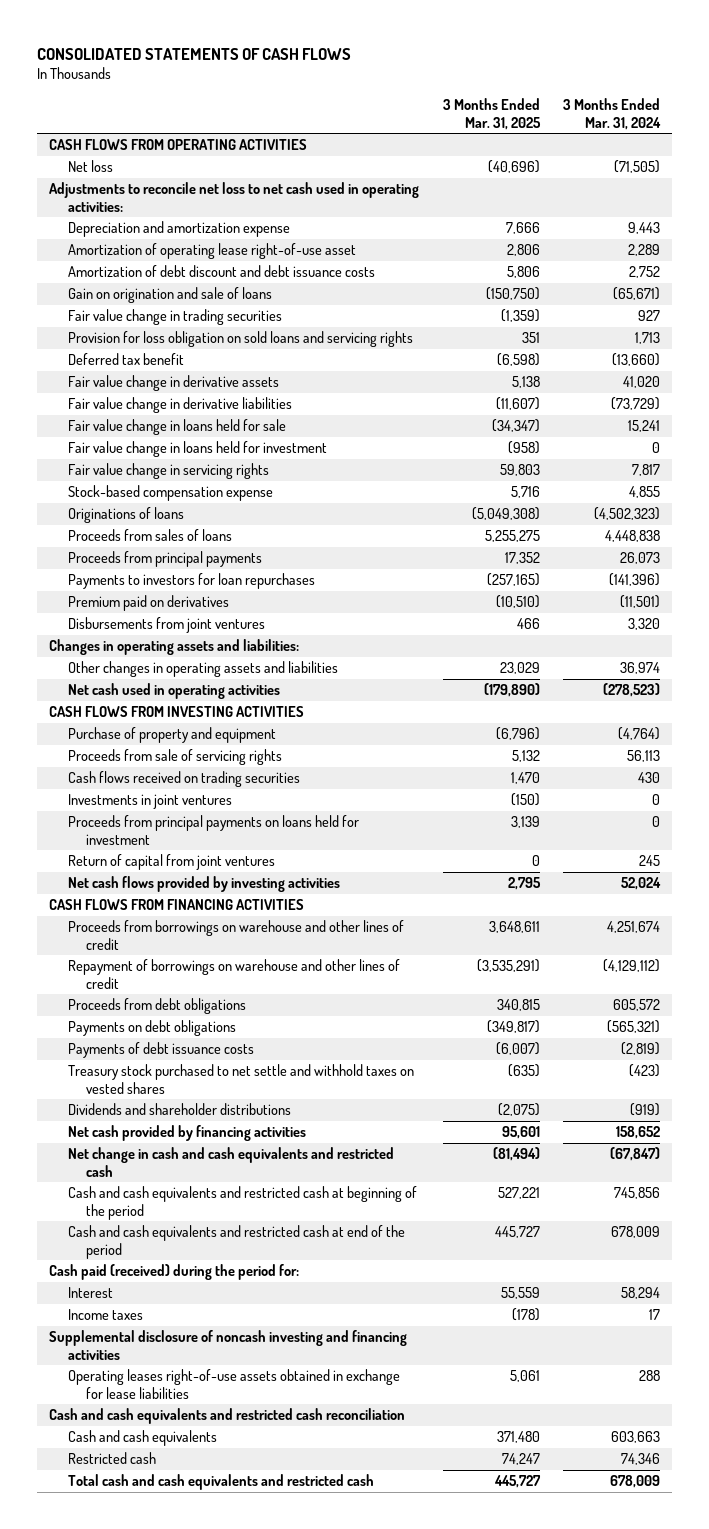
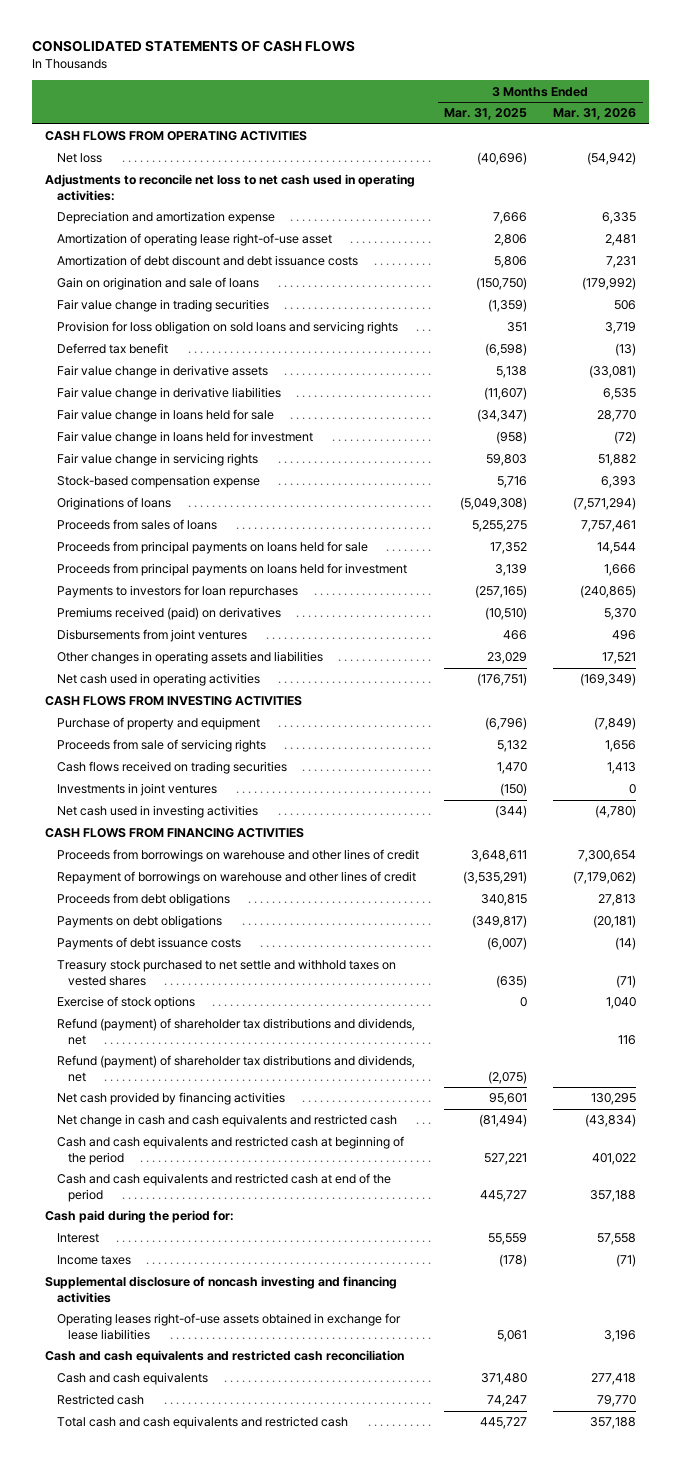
[562,98,661,130] 3 Months Ended Mar. 31, 2024 -> none
none -> [553,108,637,121] Mar. 31, 2026
[67,551,262,568] Proceeds from principal payments -> [56,541,368,555] Proceeds from principal payments on loans held for sale
[67,815,359,845] Proceeds from principal payments on loans held for investment -> [56,563,407,577] Proceeds from principal payments on loans held for investment
[67,595,229,612] Premium paid on derivatives -> [56,607,281,621] Premiums received (paid) on derivatives
[49,639,300,656] Changes in operating assets and liabilities: -> none
[483,683,540,698] (179,890) -> [477,673,528,687] (176,751)
[67,854,275,871] Return of capital from joint ventures -> none
[67,876,340,893] Net cash flows provided by investing activities -> [56,805,258,819] Net cash used in investing activities
[507,877,541,891] 2,795 -> [495,805,528,819] (344)
none -> [56,996,195,1010] Exercise of stock options
none -> [56,1018,415,1045] Refund (payment) of shareholder tax distributions and dividends, net
[67,1103,291,1116] Dividends and shareholder distributions -> [56,1055,415,1082] Refund (payment) of shareholder tax distributions and dividends, net
[49,1264,300,1281] Cash paid (received) during the period for: -> [45,1210,235,1224] Cash paid during the period for:

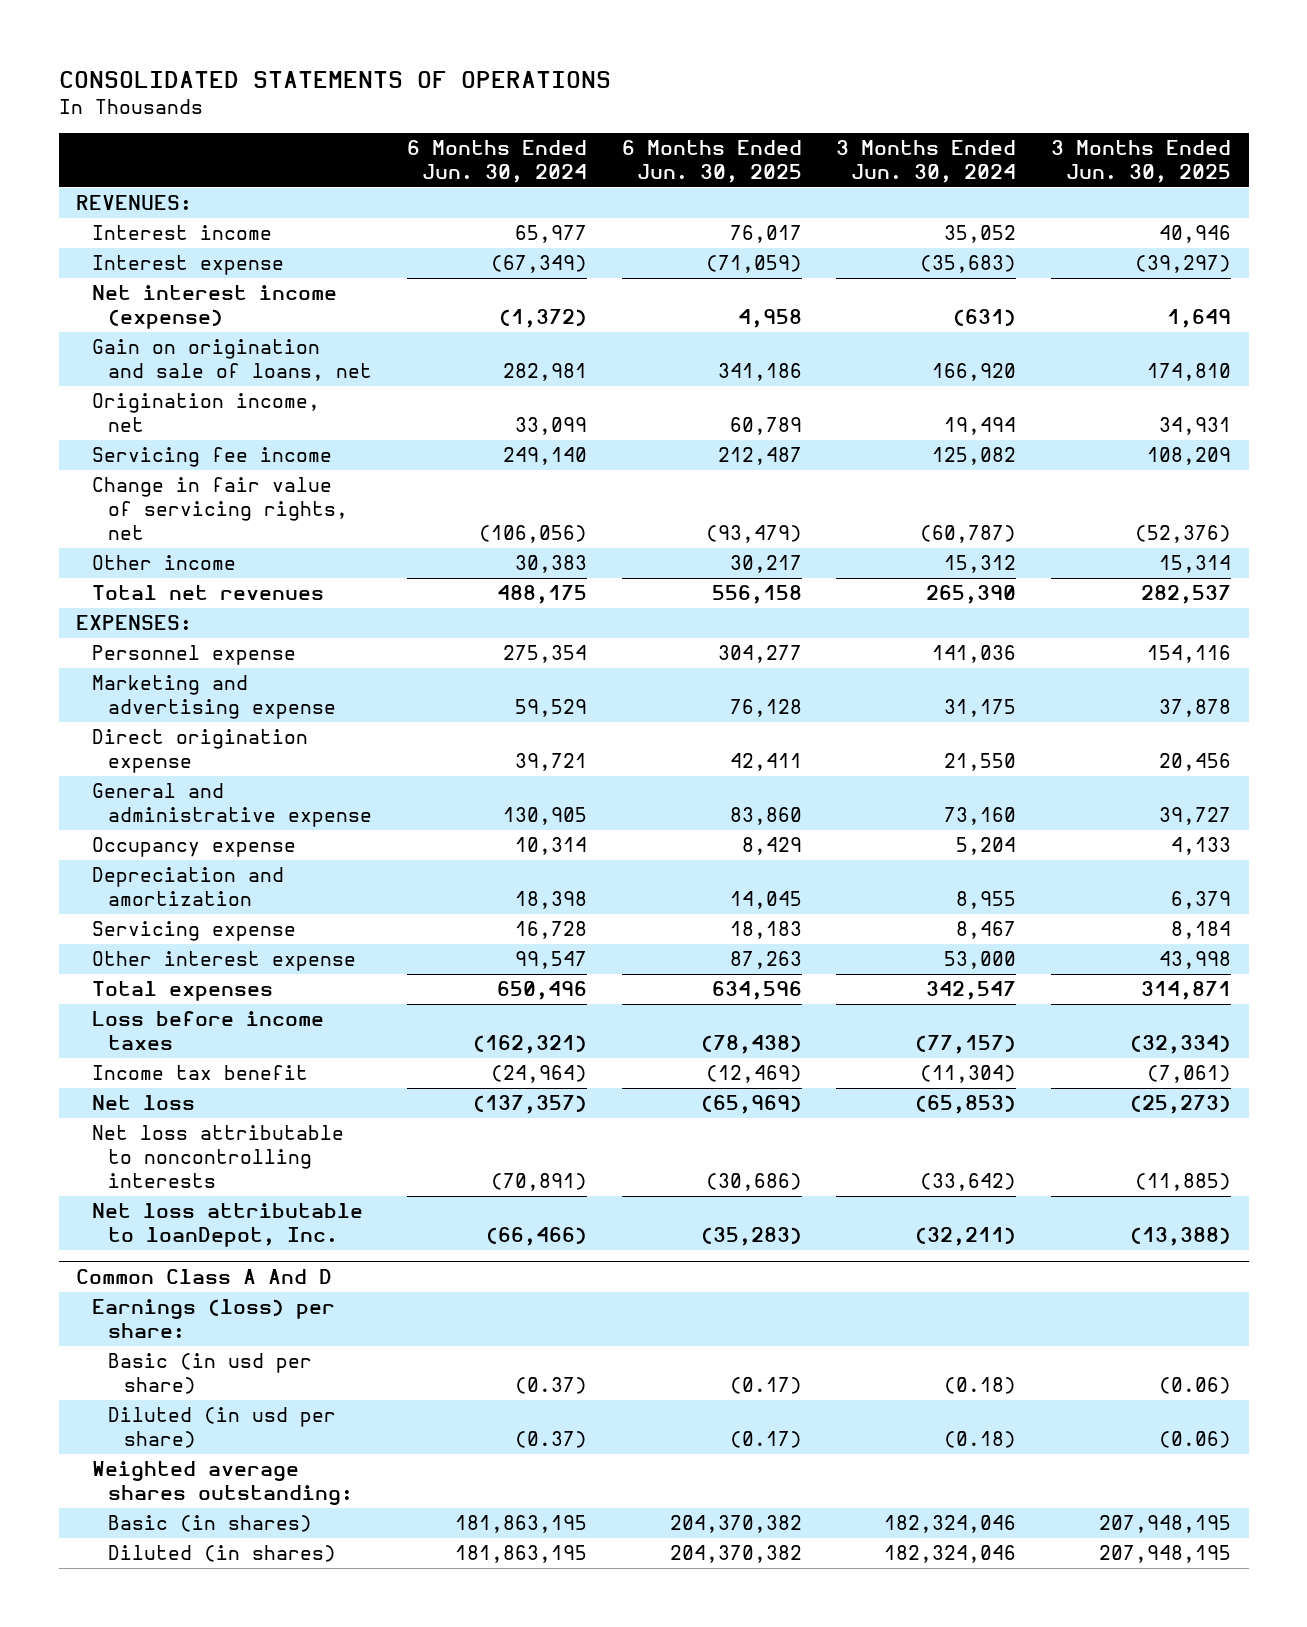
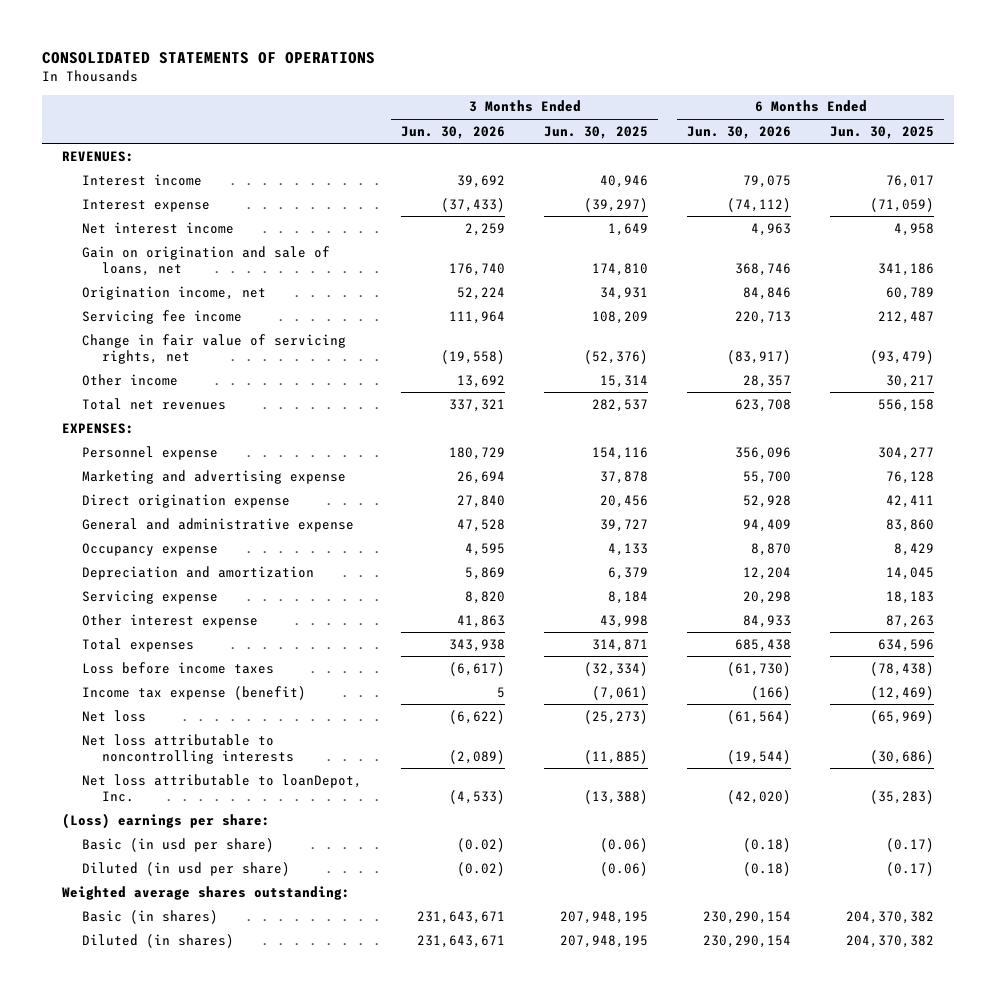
[406,140,587,184] 6 Months Ended Jun. 30, 2024 -> none
[836,140,1017,184] 3 Months Ended Jun. 30, 2024 -> none
none -> [400,125,505,139] Jun. 30, 2026
none -> [687,125,792,139] Jun. 30, 2026
[92,285,338,330] Net interest income (expense) -> [81,221,234,234] Net interest income
[92,1065,309,1081] Income tax benefit -> [81,685,306,700] Income tax expense (benefit)
[76,1269,333,1285] Common Class A And D -> none
[92,1299,336,1339] Earnings (loss) per share: -> [61,812,270,829] (Loss) earnings per share:

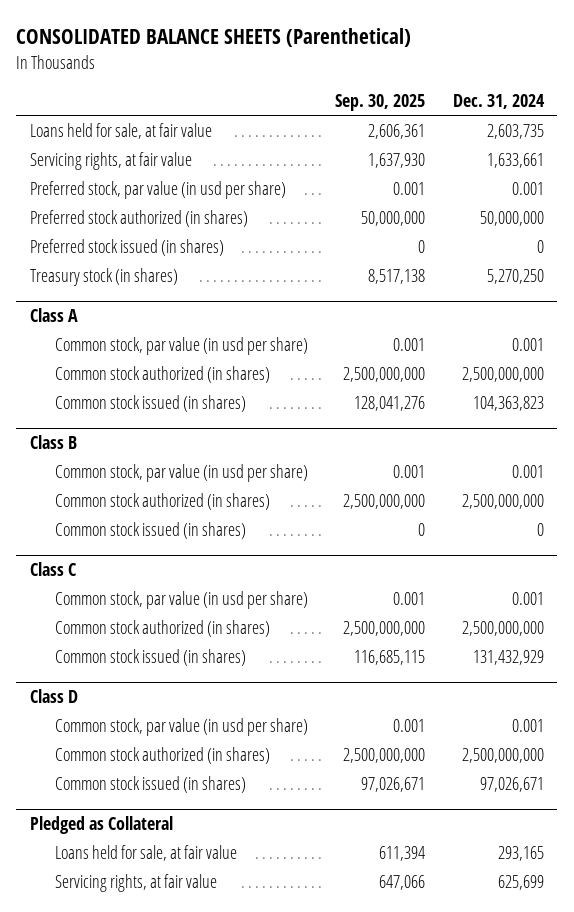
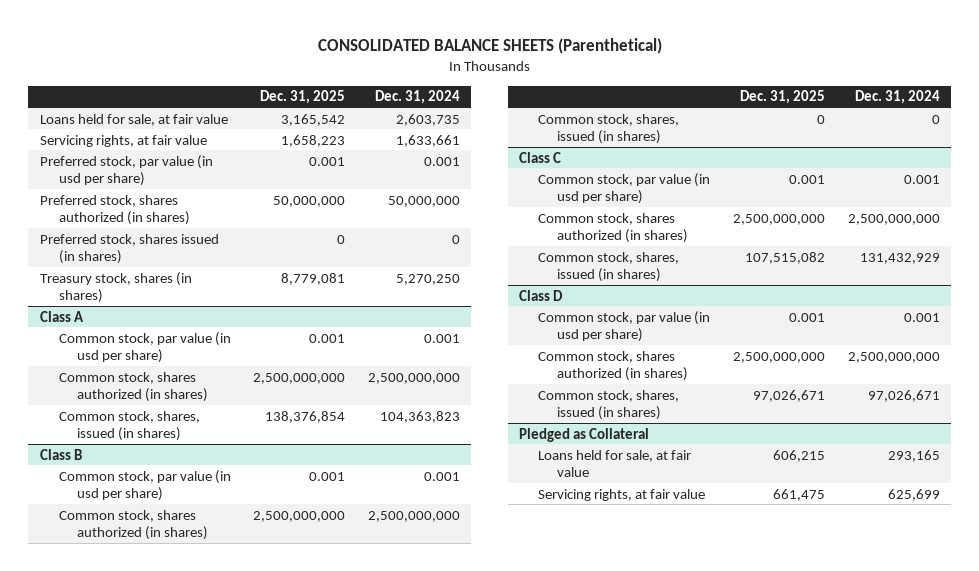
[335,94,426,112] Sep. 30, 2025 -> none
none -> [260,90,346,105] Dec. 31, 2025
[30,209,249,227] Preferred stock authorized (in shares) -> [39,194,190,225] Preferred stock, shares authorized (in shares)
[30,238,225,256] Preferred stock issued (in shares) -> [39,233,219,264] Preferred stock, shares issued (in shares)
[30,267,179,286] Treasury stock (in shares) -> [39,271,192,303] Treasury stock, shares (in shares)
[55,365,271,383] Common stock authorized (in shares) -> [58,371,209,402] Common stock, shares authorized (in shares)
[55,394,247,412] Common stock issued (in shares) -> [58,410,200,441] Common stock, shares, issued (in shares)
[55,492,271,510] Common stock authorized (in shares) -> [58,509,209,540] Common stock, shares authorized (in shares)
[55,521,247,539] Common stock issued (in shares) -> [538,113,680,144] Common stock, shares, issued (in shares)
[55,619,271,637] Common stock authorized (in shares) -> [538,212,689,243] Common stock, shares authorized (in shares)
[55,648,247,666] Common stock issued (in shares) -> [538,251,680,282] Common stock, shares, issued (in shares)
[55,746,271,764] Common stock authorized (in shares) -> [538,350,689,381] Common stock, shares authorized (in shares)
[55,775,247,793] Common stock issued (in shares) -> [538,389,680,420] Common stock, shares, issued (in shares)

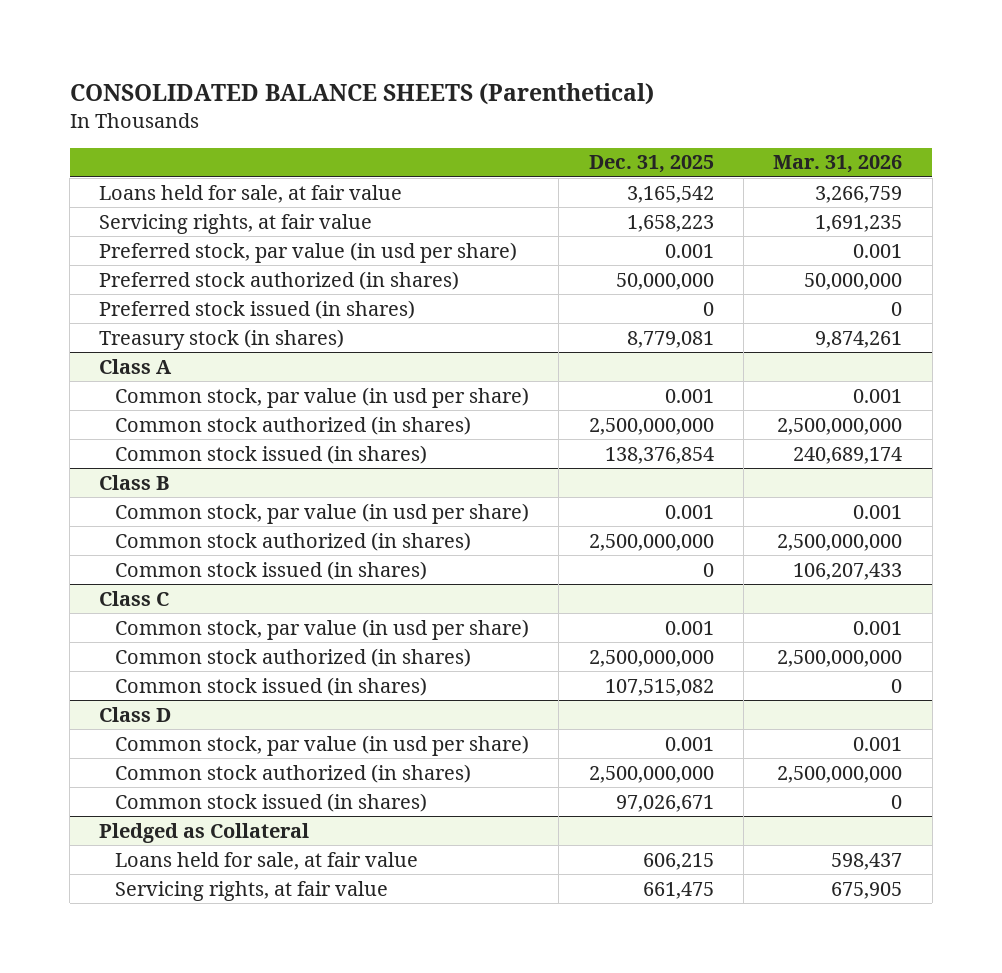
[374,90,460,105] Dec. 31, 2024 -> none
none -> [773,155,903,174] Mar. 31, 2026
[39,194,190,225] Preferred stock, shares authorized (in shares) -> [99,270,460,290] Preferred stock authorized (in shares)
[39,233,219,264] Preferred stock, shares issued (in shares) -> [99,299,416,319] Preferred stock issued (in shares)
[39,271,192,303] Treasury stock, shares (in shares) -> [99,328,345,350] Treasury stock (in shares)
[58,371,209,402] Common stock, shares authorized (in shares) -> [114,415,471,435] Common stock authorized (in shares)
[58,410,200,441] Common stock, shares, issued (in shares) -> [114,444,427,464] Common stock issued (in shares)
[58,509,209,540] Common stock, shares authorized (in shares) -> [114,531,471,551] Common stock authorized (in shares)
[538,113,680,144] Common stock, shares, issued (in shares) -> [114,560,427,580] Common stock issued (in shares)
[538,212,689,243] Common stock, shares authorized (in shares) -> [114,647,471,667] Common stock authorized (in shares)
[538,251,680,282] Common stock, shares, issued (in shares) -> [114,676,427,696] Common stock issued (in shares)
[538,350,689,381] Common stock, shares authorized (in shares) -> [114,763,471,783] Common stock authorized (in shares)
[538,389,680,420] Common stock, shares, issued (in shares) -> [114,792,427,812] Common stock issued (in shares)

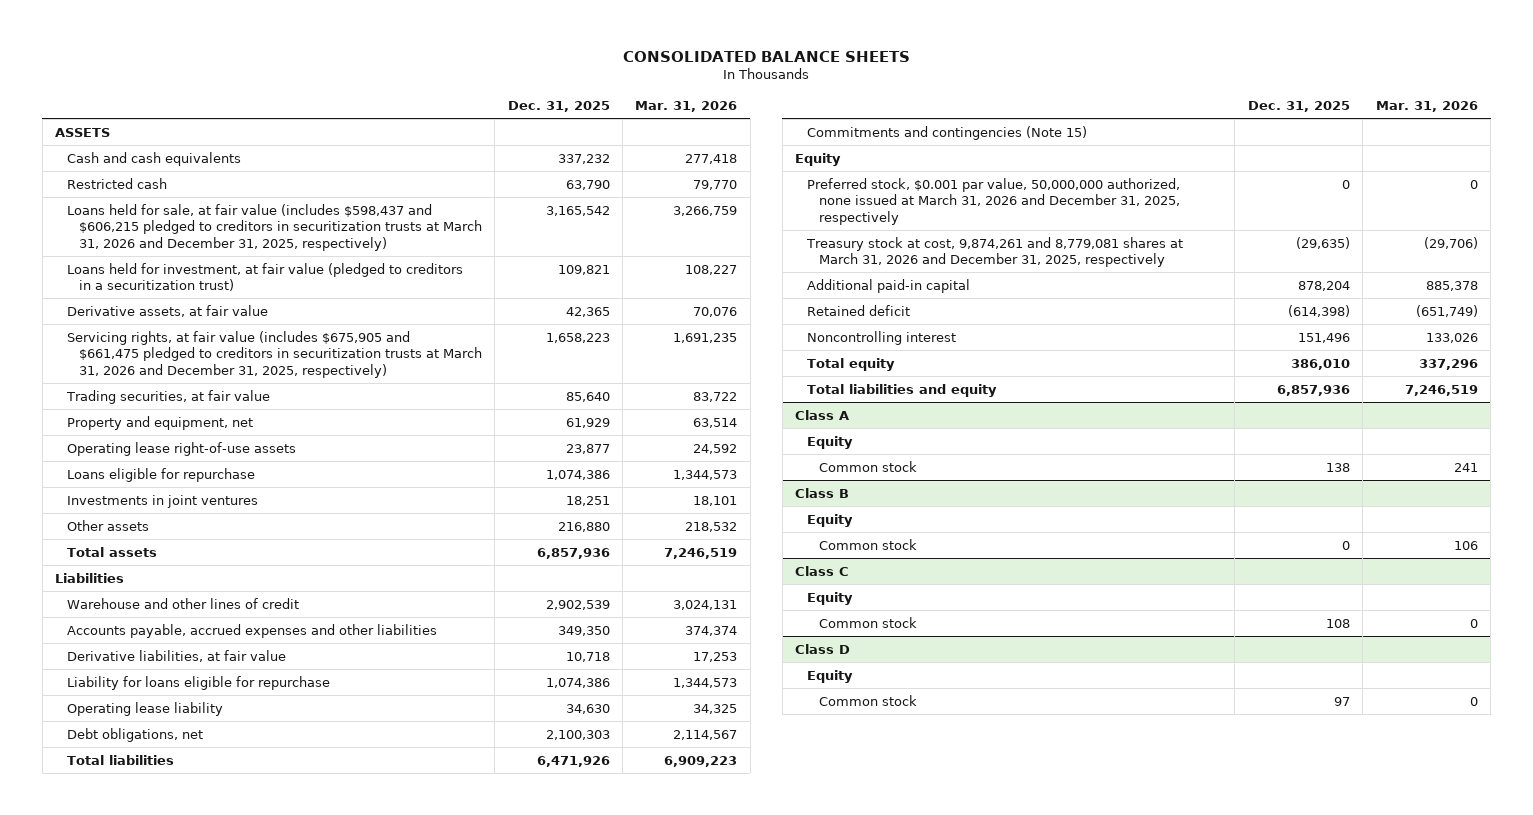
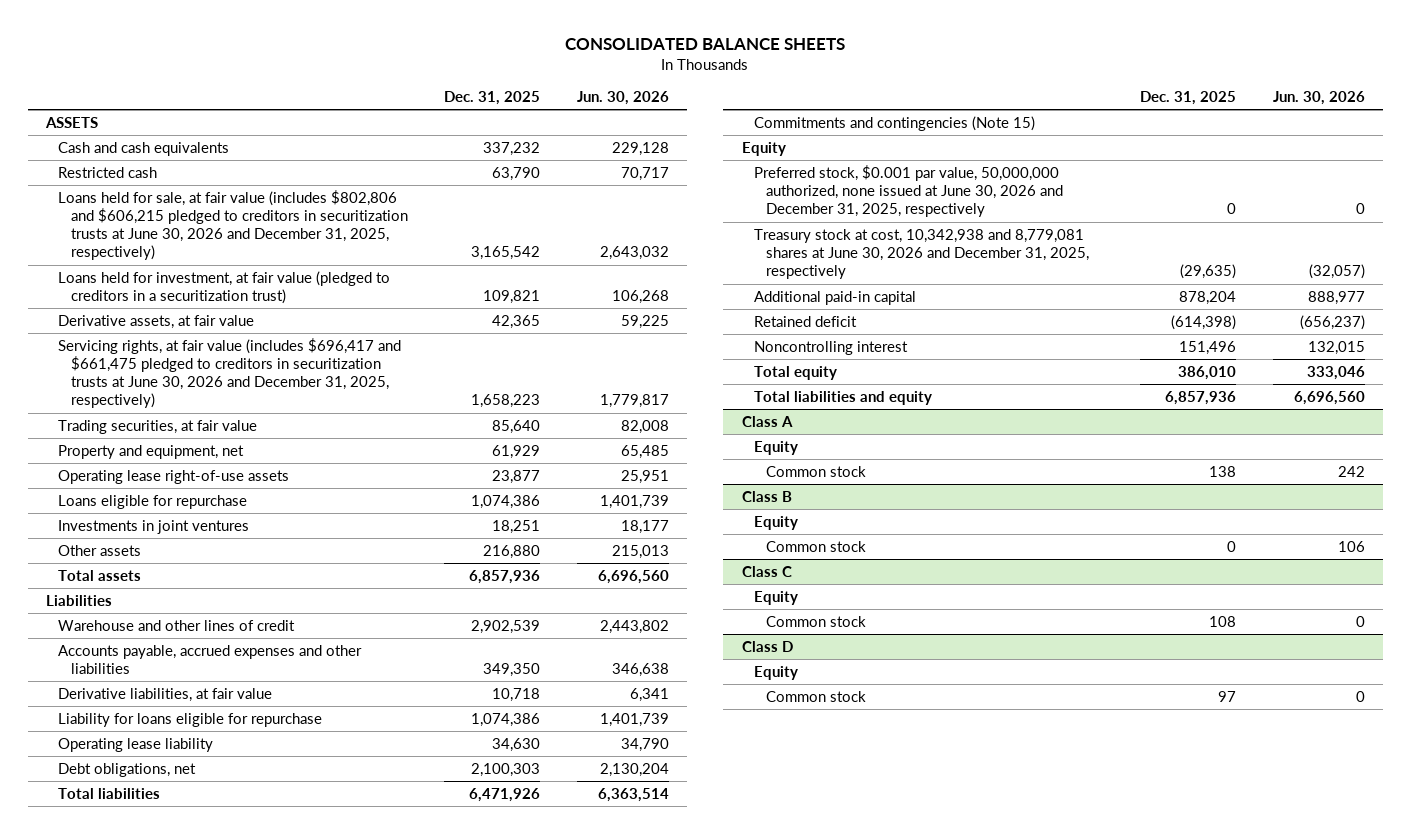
[635,100,738,112] Mar. 31, 2026 -> none
none -> [577,91,670,106] Jun. 30, 2026
[66,203,482,251] Loans held for sale, at fair value (includes $598,437 and $606,215 pledged to creditors in securitization trusts at March 31, 2026 and December 31, 2025, respectively) -> [58,189,408,261] Loans held for sale, at fair value (includes $802,806 and $606,215 pledged to creditors in securitization trusts at June 30, 2026 and December 31, 2025, respectively)
[66,330,482,378] Servicing rights, at fair value (includes $675,905 and $661,475 pledged to creditors in securitization trusts at March 31, 2026 and December 31, 2025, respectively) -> [58,337,402,409] Servicing rights, at fair value (includes $696,417 and $661,475 pledged to creditors in securitization trusts at June 30, 2026 and December 31, 2025, respectively)
[807,177,1181,225] Preferred stock, $0.001 par value, 50,000,000 authorized, none issued at March 31, 2026 and December 31, 2025, respectively -> [753,164,1064,218] Preferred stock, $0.001 par value, 50,000,000 authorized, none issued at June 30, 2026 and December 31, 2025, respectively
[806,236,1184,268] Treasury stock at cost, 9,874,261 and 8,779,081 shares at March 31, 2026 and December 31, 2025, respectively -> [753,228,1090,280] Treasury stock at cost, 10,342,938 and 8,779,081 shares at June 30, 2026 and December 31, 2025, respectively

